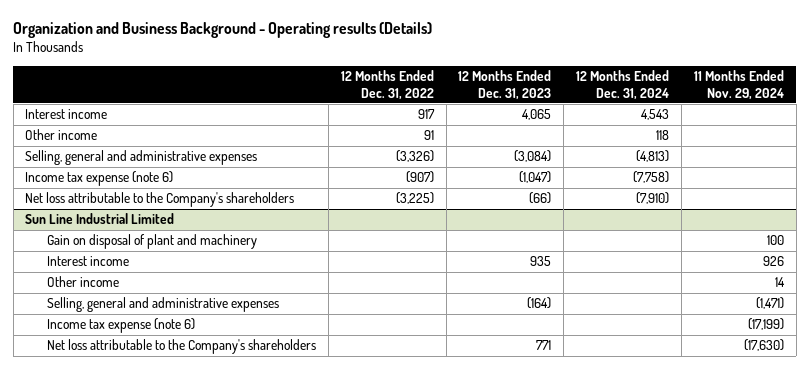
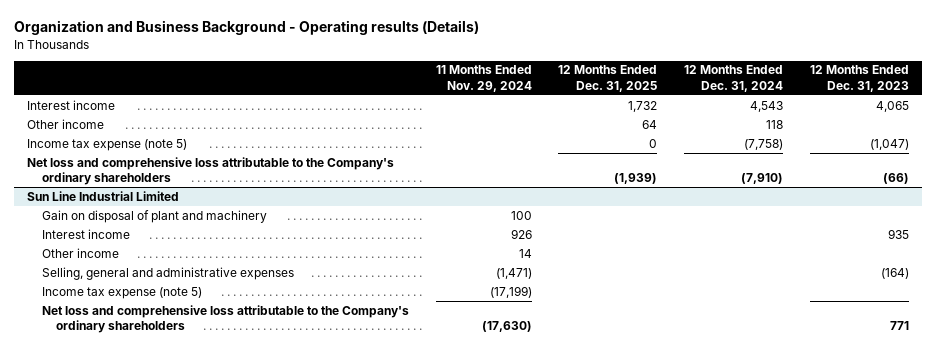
[340,70,434,100] 12 Months Ended Dec. 31, 2022 -> none
none -> [558,65,658,92] 12 Months Ended Dec. 31, 2025
[25,150,258,166] Selling, general and administrative expenses -> none
[25,171,174,187] Income tax expense (note 6) -> [27,138,188,151] Income tax expense (note 5)
[25,192,295,208] Net loss attributable to the Company's shareholders -> [27,156,395,185] Net loss and comprehensive loss attributable to the Company's ordinary shareholders
[47,318,196,334] Income tax expense (note 6) -> [41,286,202,299] Income tax expense (note 5)
[47,339,317,355] Net loss attributable to the Company's shareholders -> [41,304,409,333] Net loss and comprehensive loss attributable to the Company's ordinary shareholders

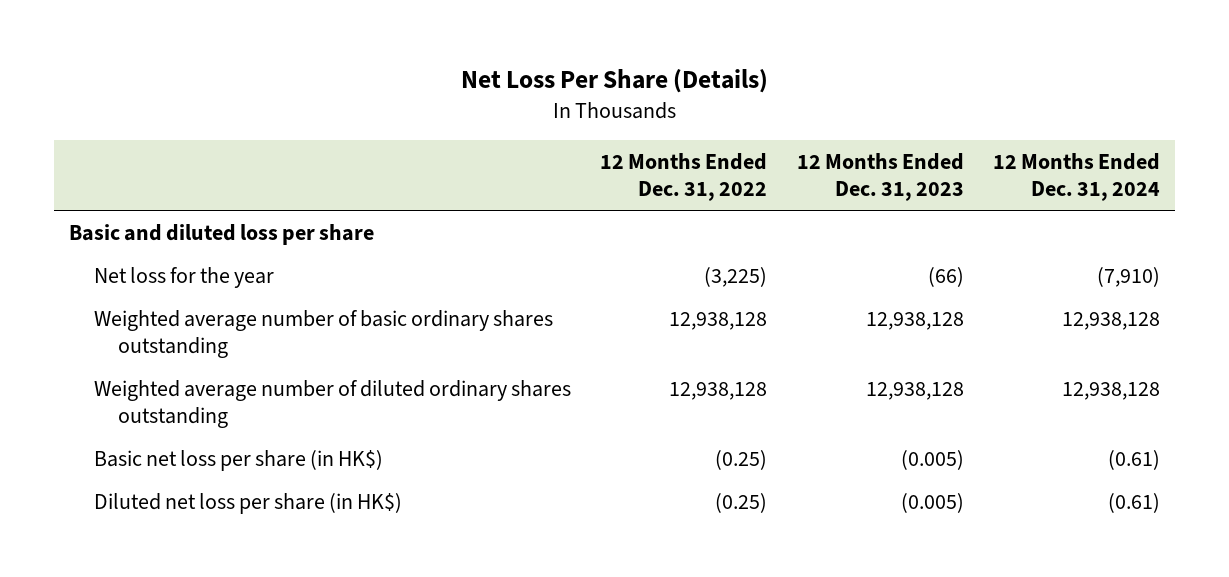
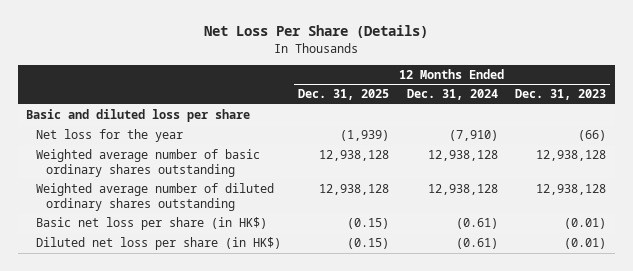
[600,153,768,201] 12 Months Ended Dec. 31, 2022 -> none
none -> [298,89,390,101] Dec. 31, 2025
[900,449,964,470] (0.005) -> [564,218,607,230] (0.01)
[900,492,964,513] (0.005) -> [564,238,607,250] (0.01)

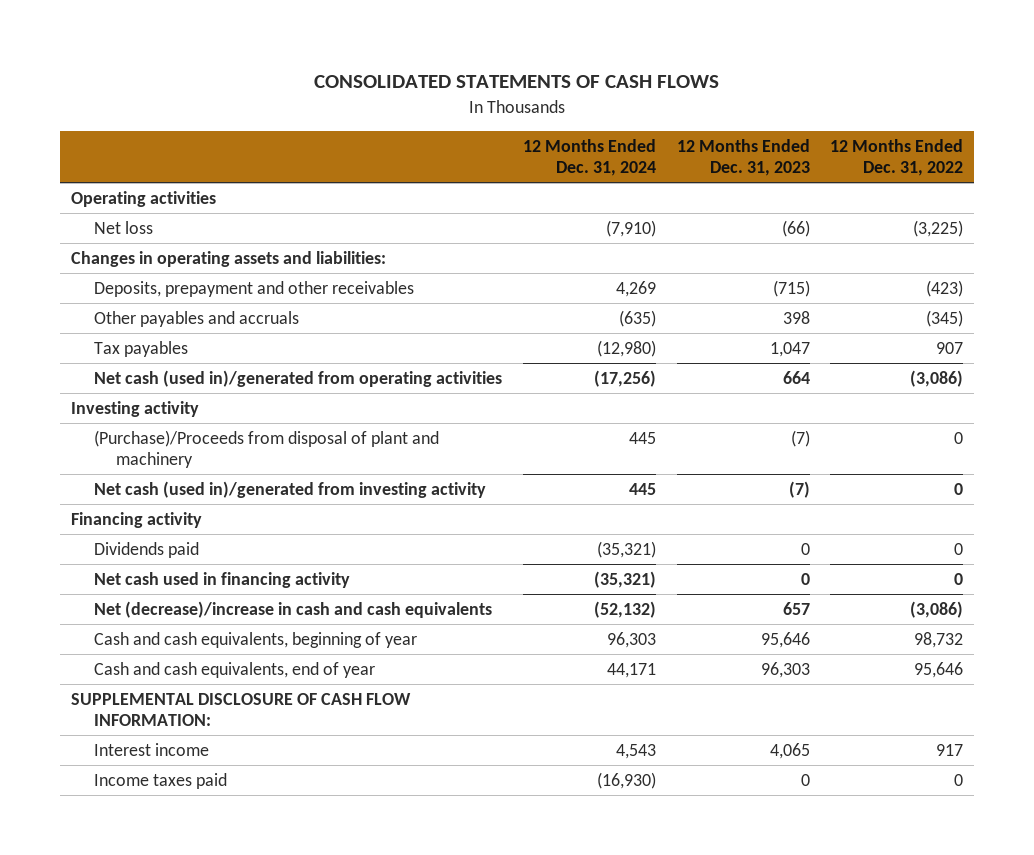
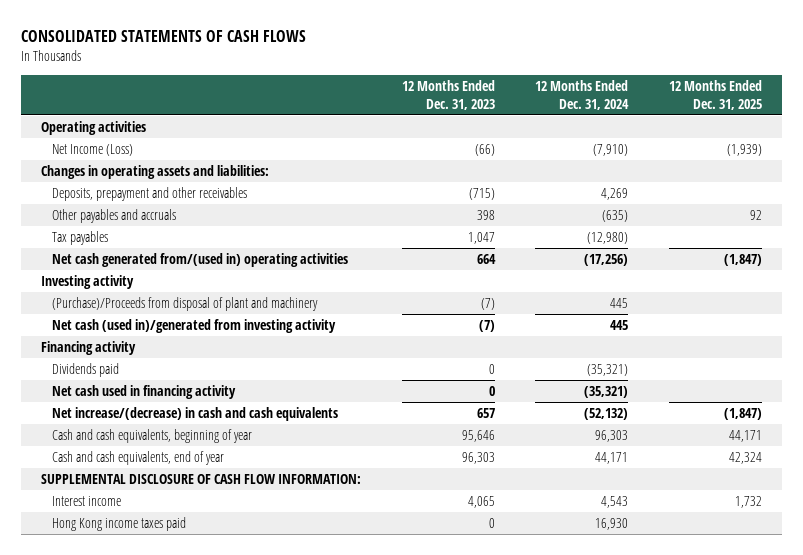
[830,138,964,177] 12 Months Ended Dec. 31, 2022 -> none
none -> [668,79,762,110] 12 Months Ended Dec. 31, 2025
[93,220,153,234] Net loss -> [51,143,133,156] Net Income (Loss)
[93,369,502,387] Net cash (used in)/generated from operating activities -> [51,252,348,267] Net cash generated from/(used in) operating activities
[93,600,492,618] Net (decrease)/increase in cash and cash equivalents -> [51,406,338,421] Net increase/(decrease) in cash and cash equivalents
[93,772,227,789] Income taxes paid -> [51,516,186,531] Hong Kong income taxes paid
[596,771,656,789] (16,930) -> [595,517,629,530] 16,930

